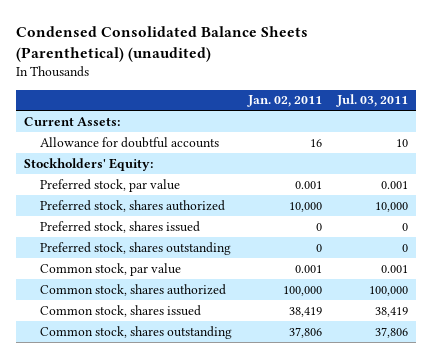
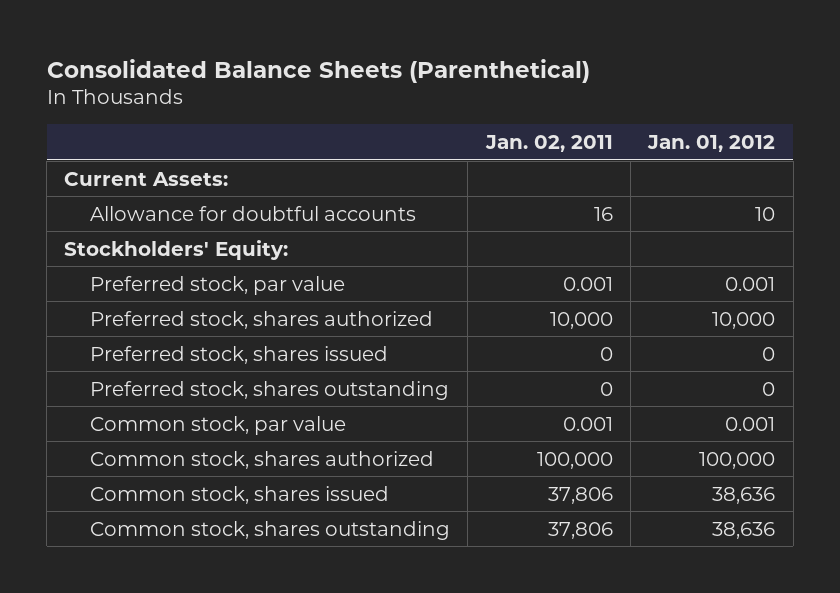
[15,25,308,62] Condensed Consolidated Balance Sheets (Parenthetical) (unaudited) -> [46,58,590,83] Consolidated Balance Sheets (Parenthetical)
[336,94,409,108] Jul. 03, 2011 -> none
none -> [647,134,776,152] Jan. 01, 2012
[288,306,322,317] 38,419 -> [547,486,613,504] 37,806

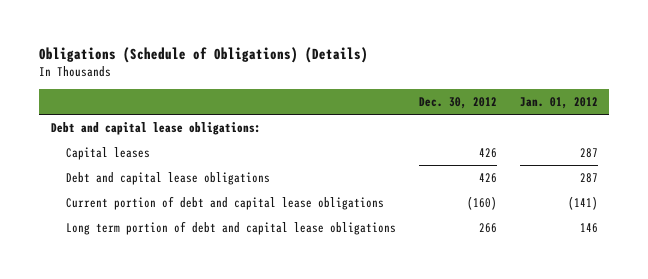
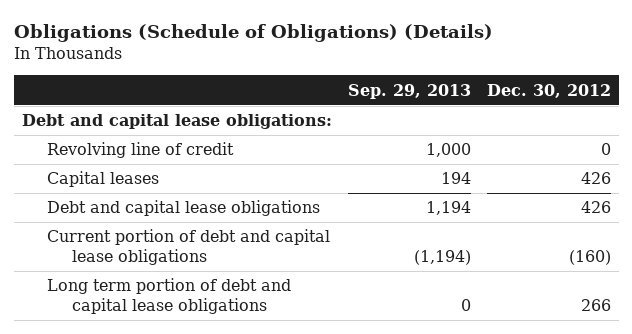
[519,96,598,109] Jan. 01, 2012 -> none
none -> [347,83,471,99] Sep. 29, 2013
none -> [46,142,234,159] Revolving line of credit

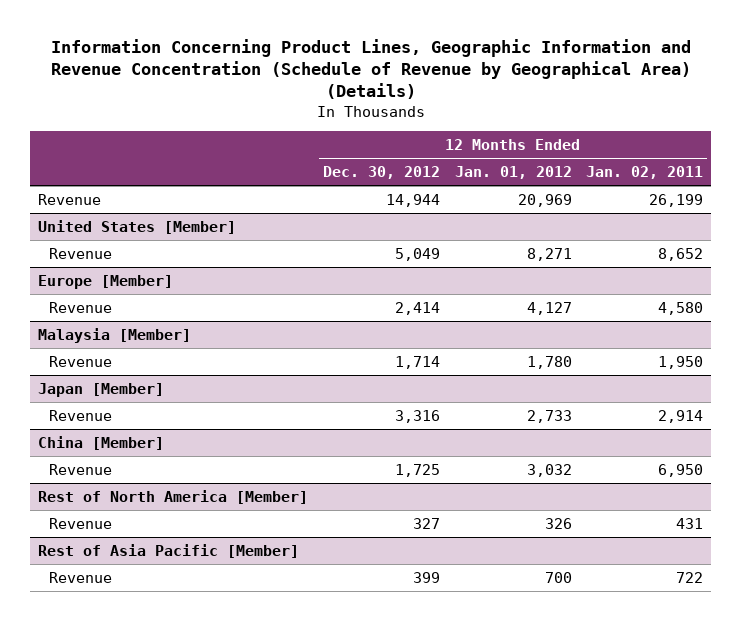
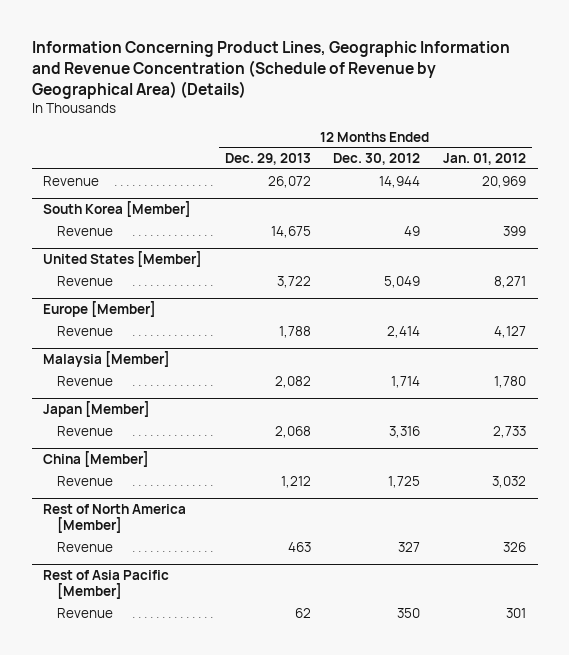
[586,165,704,179] Jan. 02, 2011 -> none
none -> [224,153,311,166] Dec. 29, 2013
none -> [43,201,192,218] South Korea [Member]
none -> [57,225,114,236] Revenue
[412,571,440,583] 399 -> [397,607,421,618] 350
[544,571,572,583] 700 -> [506,607,527,618] 301

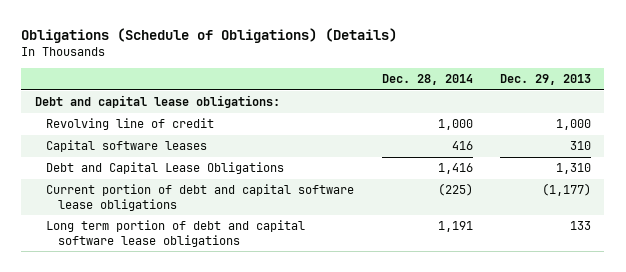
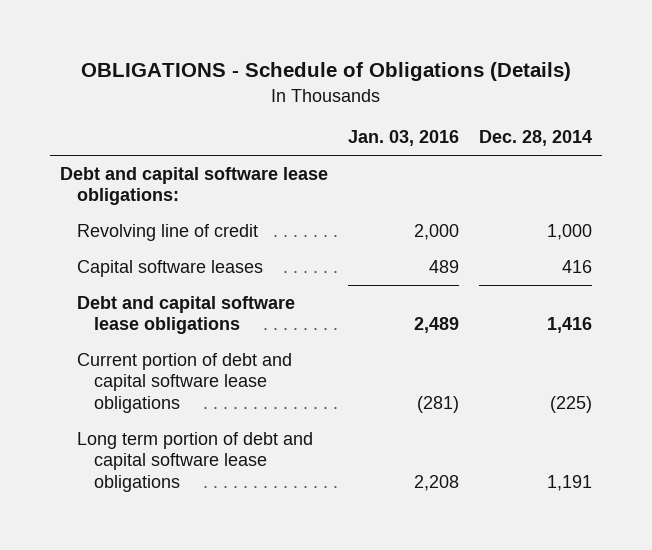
[21,27,398,43] Obligations (Schedule of Obligations) (Details) -> [80,62,571,82] OBLIGATIONS - Schedule of Obligations (Details)
[499,74,591,86] Dec. 29, 2013 -> none
none -> [347,130,459,147] Jan. 03, 2016
[35,95,281,109] Debt and capital lease obligations: -> [59,166,328,206] Debt and capital software lease obligations:
[46,162,285,175] Debt and Capital Lease Obligations -> [76,295,295,335] Debt and capital software lease obligations

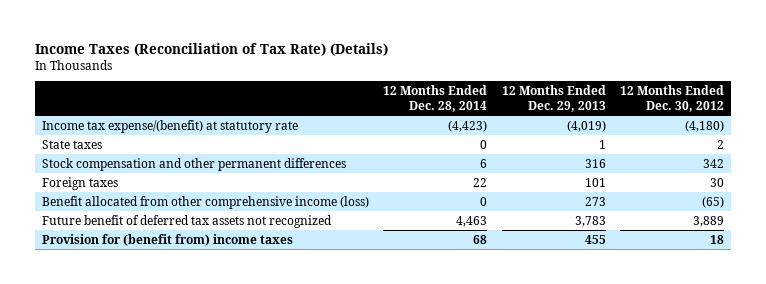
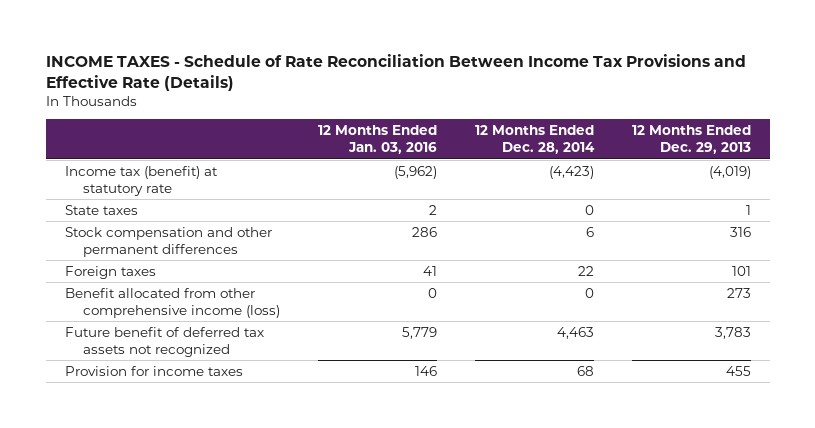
[35,42,389,56] Income Taxes (Reconciliation of Tax Rate) (Details) -> [45,53,746,91] INCOME TAXES - Schedule of Rate Reconciliation Between Income Tax Provisions and Effective Rate (Details)
[619,84,724,112] 12 Months Ended Dec. 30, 2012 -> none
none -> [317,125,437,155] 12 Months Ended Jan. 03, 2016
[42,119,299,133] Income tax expense/(benefit) at statutory rate -> [64,165,218,196] Income tax (benefit) at statutory rate
[42,233,294,246] Provision for (benefit from) income taxes -> [64,365,243,376] Provision for income taxes

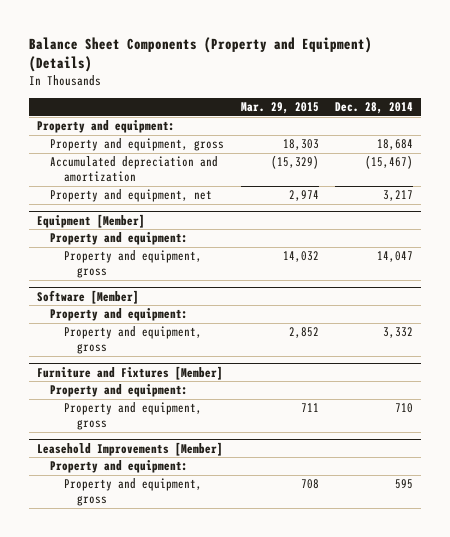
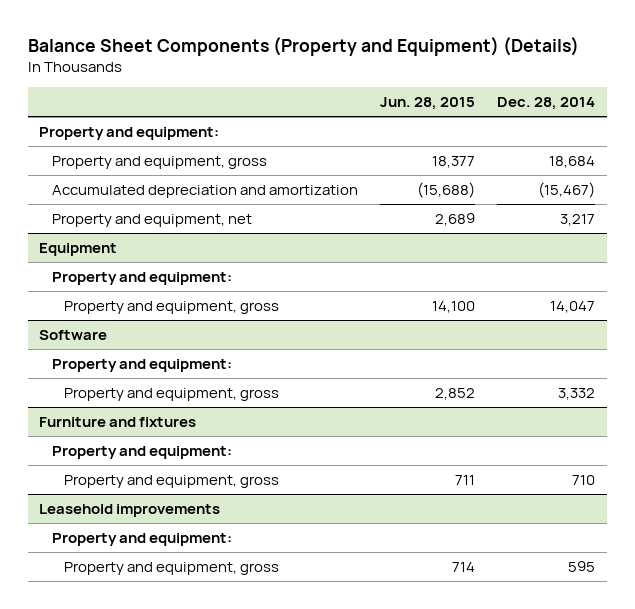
[240,102,319,115] Mar. 29, 2015 -> none
none -> [380,97,476,111] Jun. 28, 2015
[37,213,146,228] Equipment [Member] -> [39,242,118,256] Equipment
[37,289,140,304] Software [Member] -> [39,329,108,340] Software
[37,365,224,380] Furniture and Fixtures [Member] -> [39,416,197,427] Furniture and fixtures
[37,441,224,456] Leasehold Improvements [Member] -> [39,503,221,517] Leasehold improvements

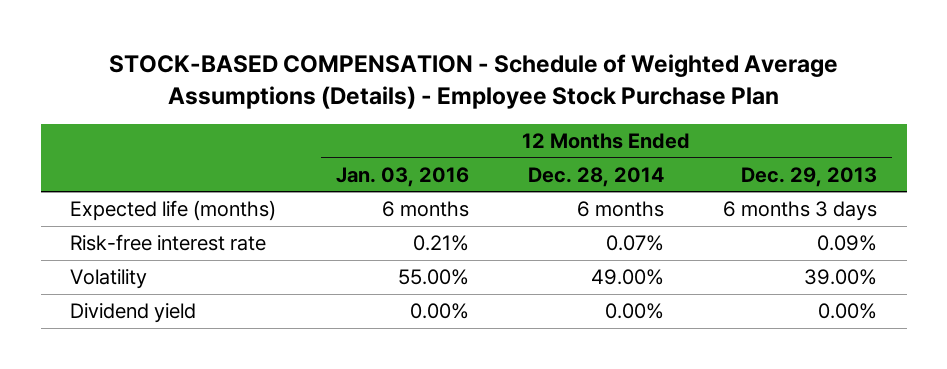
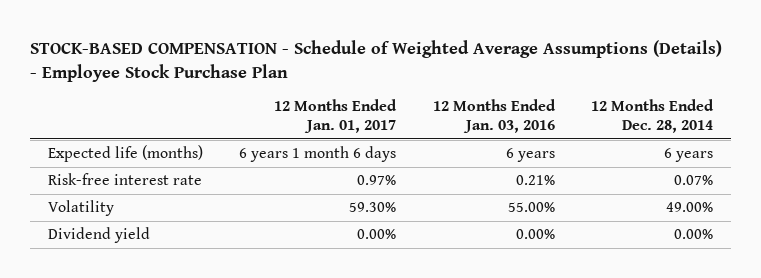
[741,166,878,187] Dec. 29, 2013 -> none
none -> [274,99,398,134] 12 Months Ended Jan. 01, 2017
[381,201,469,218] 6 months -> [505,148,555,163] 6 years
[576,201,664,218] 6 months -> [663,148,713,163] 6 years

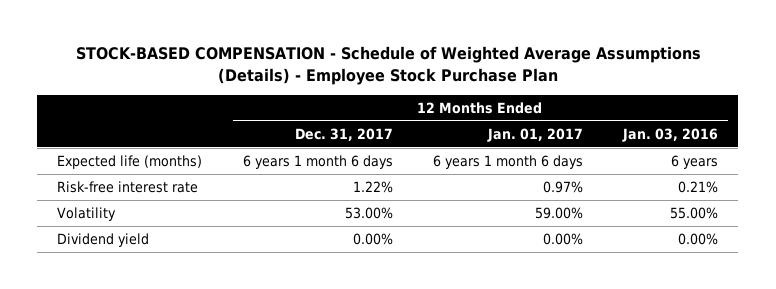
[590,99,714,134] 12 Months Ended Dec. 28, 2014 -> none
none -> [294,127,393,141] Dec. 31, 2017
[349,202,397,213] 59.30% -> [534,207,583,220] 59.00%

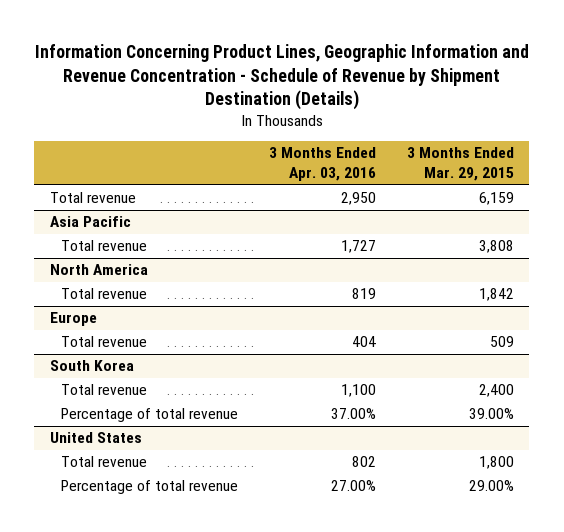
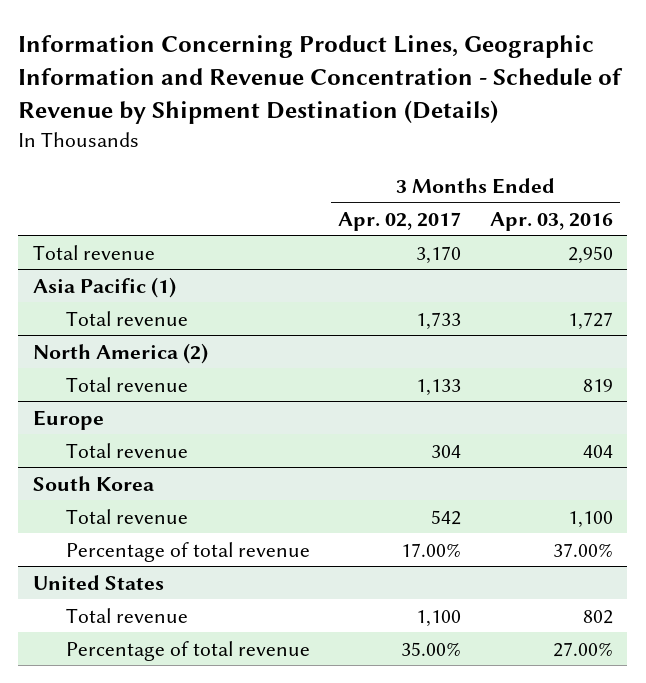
[407,147,515,182] 3 Months Ended Mar. 29, 2015 -> none
none -> [338,211,462,231] Apr. 02, 2017
[49,216,131,228] Asia Pacific -> [32,276,176,298] Asia Pacific (1)
[49,264,148,276] North America -> [32,342,208,364] North America (2)

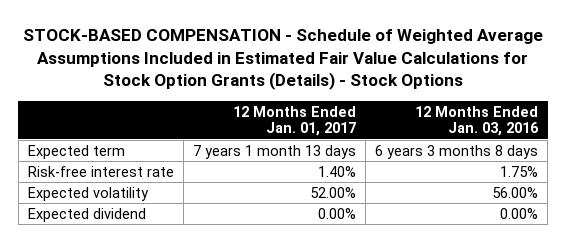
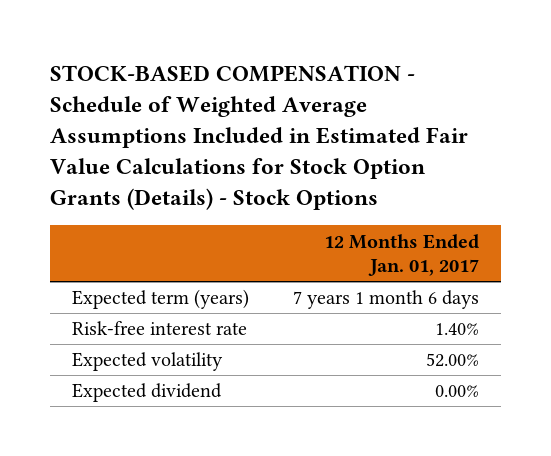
[415,105,540,137] 12 Months Ended Jan. 03, 2016 -> none
[27,144,125,159] Expected term -> [71,289,249,310] Expected term (years)
[192,144,356,159] 7 years 1 month 13 days -> [293,290,480,310] 7 years 1 month 6 days

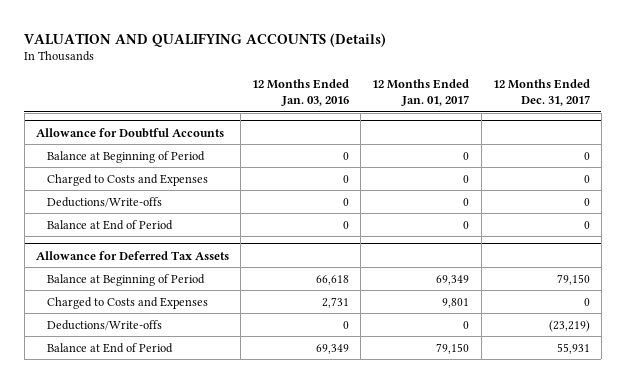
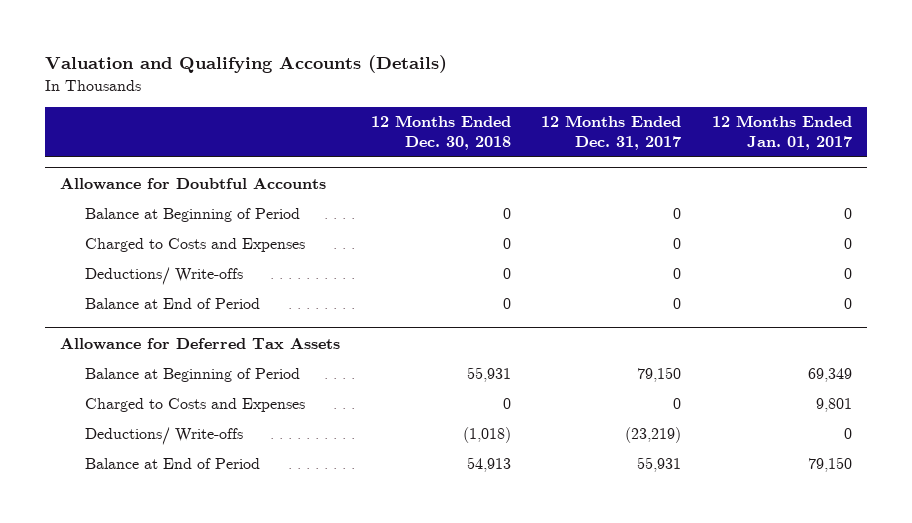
[24,32,387,47] VALUATION AND QUALIFYING ACCOUNTS (Details) -> [44,55,447,74] Valuation and Qualifying Accounts (Details)
[252,79,350,107] 12 Months Ended Jan. 03, 2016 -> none
none -> [370,115,511,150] 12 Months Ended Dec. 30, 2018
[46,196,162,207] Deductions/Write-offs -> [84,266,243,285] Deductions/ Write-offs
[46,319,162,330] Deductions/Write-offs -> [84,426,243,445] Deductions/ Write-offs

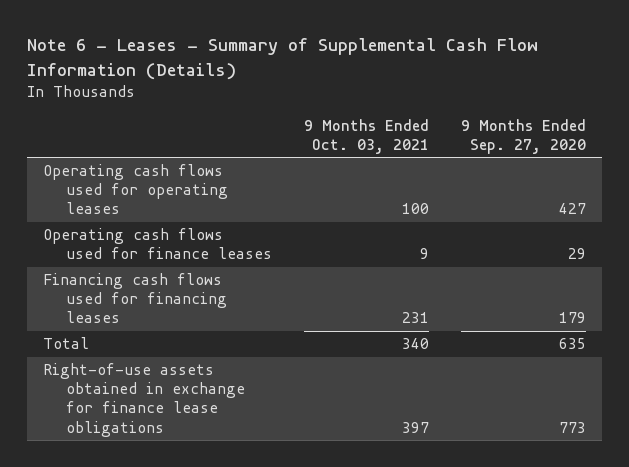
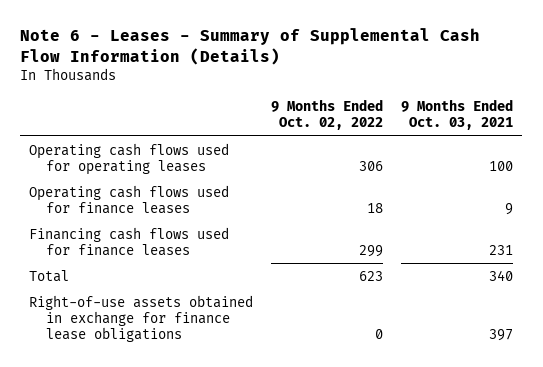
[460,118,586,155] 9 Months Ended Sep. 27, 2020 -> none
none -> [271,99,384,131] 9 Months Ended Oct. 02, 2022
[42,273,228,324] Financing cash flows used for financing leases -> [29,226,230,256] Financing cash flows used for finance leases

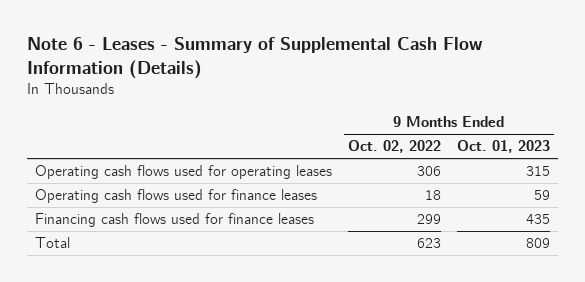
[401,99,514,131] 9 Months Ended Oct. 03, 2021 -> none
none -> [456,140,550,154] Oct. 01, 2023
[29,294,254,342] Right-of-use assets obtained in exchange for finance lease obligations -> none

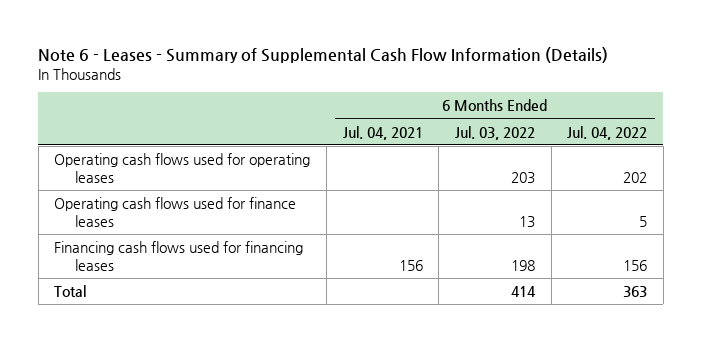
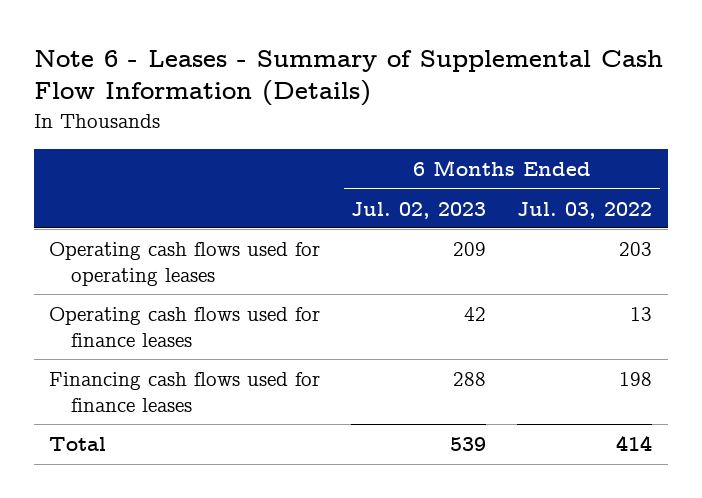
[342,125,423,140] Jul. 04, 2021 -> none
[567,125,648,140] Jul. 04, 2022 -> none
none -> [351,201,487,219] Jul. 02, 2023
[54,240,304,271] Financing cash flows used for financing leases -> [49,372,321,412] Financing cash flows used for finance leases

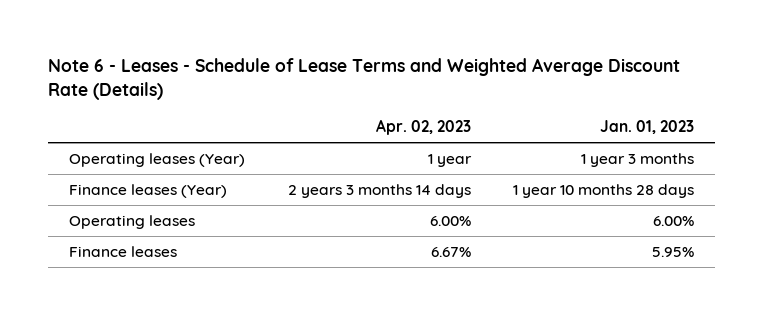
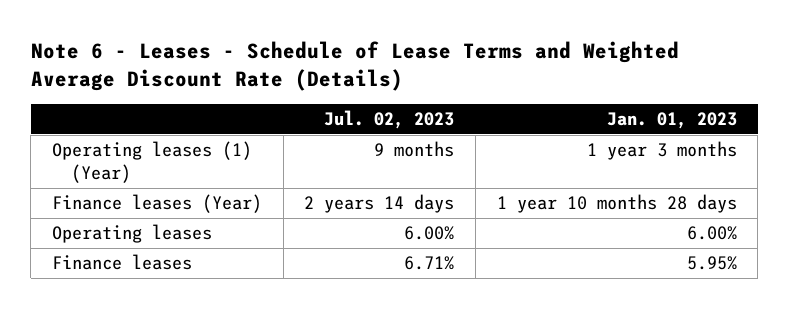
[375,119,471,136] Apr. 02, 2023 -> none
none -> [324,110,455,130] Jul. 02, 2023
[69,152,246,167] Operating leases (Year) -> [51,141,252,183] Operating leases (1) (Year)

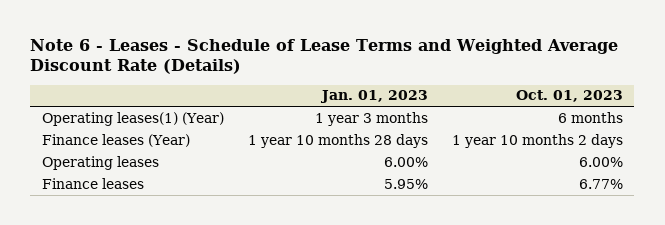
[324,110,455,130] Jul. 02, 2023 -> none
none -> [515,90,623,103] Oct. 01, 2023
[51,141,252,183] Operating leases (1) (Year) -> [41,111,224,126] Operating leases(1) (Year)

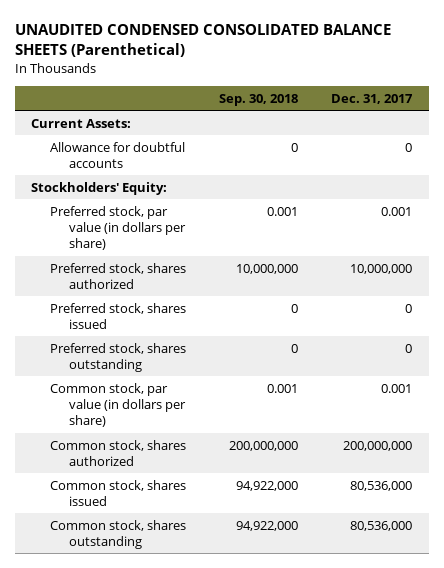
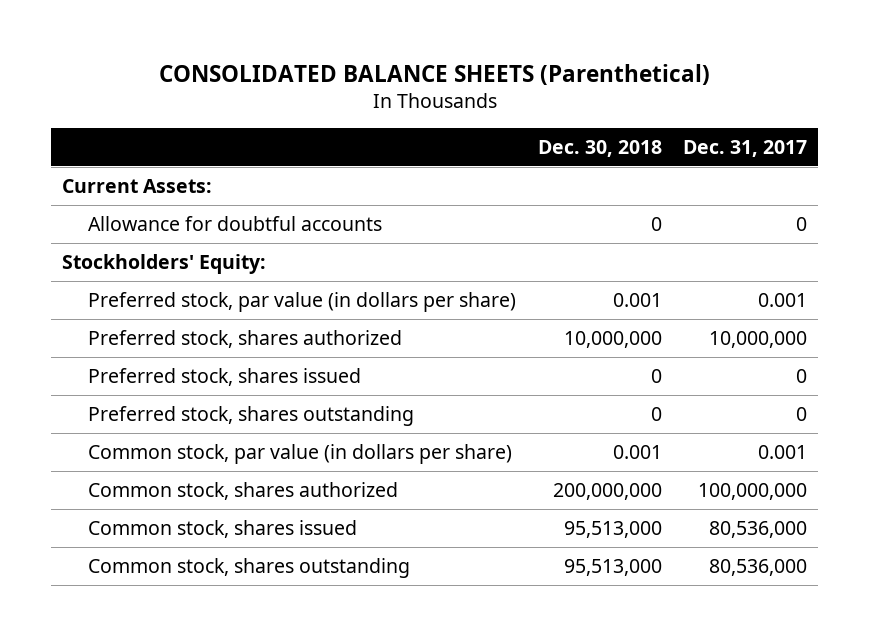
[14,24,391,58] UNAUDITED CONDENSED CONSOLIDATED BALANCE SHEETS (Parenthetical) -> [158,63,710,85] CONSOLIDATED BALANCE SHEETS (Parenthetical)
[219,93,299,106] Sep. 30, 2018 -> none
none -> [537,139,662,157] Dec. 30, 2018
[343,440,413,451] 200,000,000 -> [697,482,807,500] 100,000,000

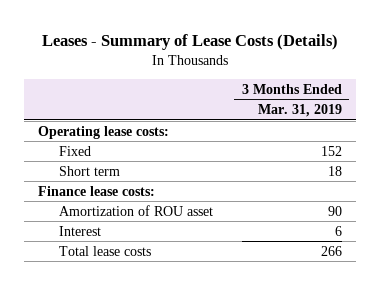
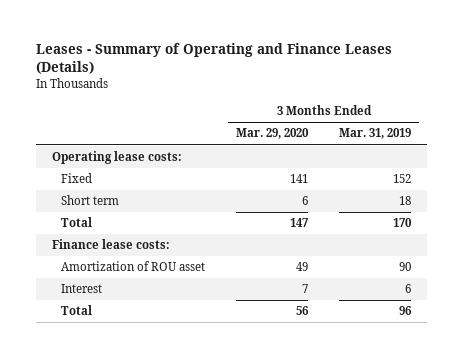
[41,33,338,50] Leases - Summary of Lease Costs (Details) -> [36,43,393,75] Leases - Summary of Operating and Finance Leases (Details)
none -> [236,128,310,140] Mar. 29, 2020
none -> [61,217,93,228] Total
[59,245,152,256] Total lease costs -> none
none -> [61,305,93,316] Total

